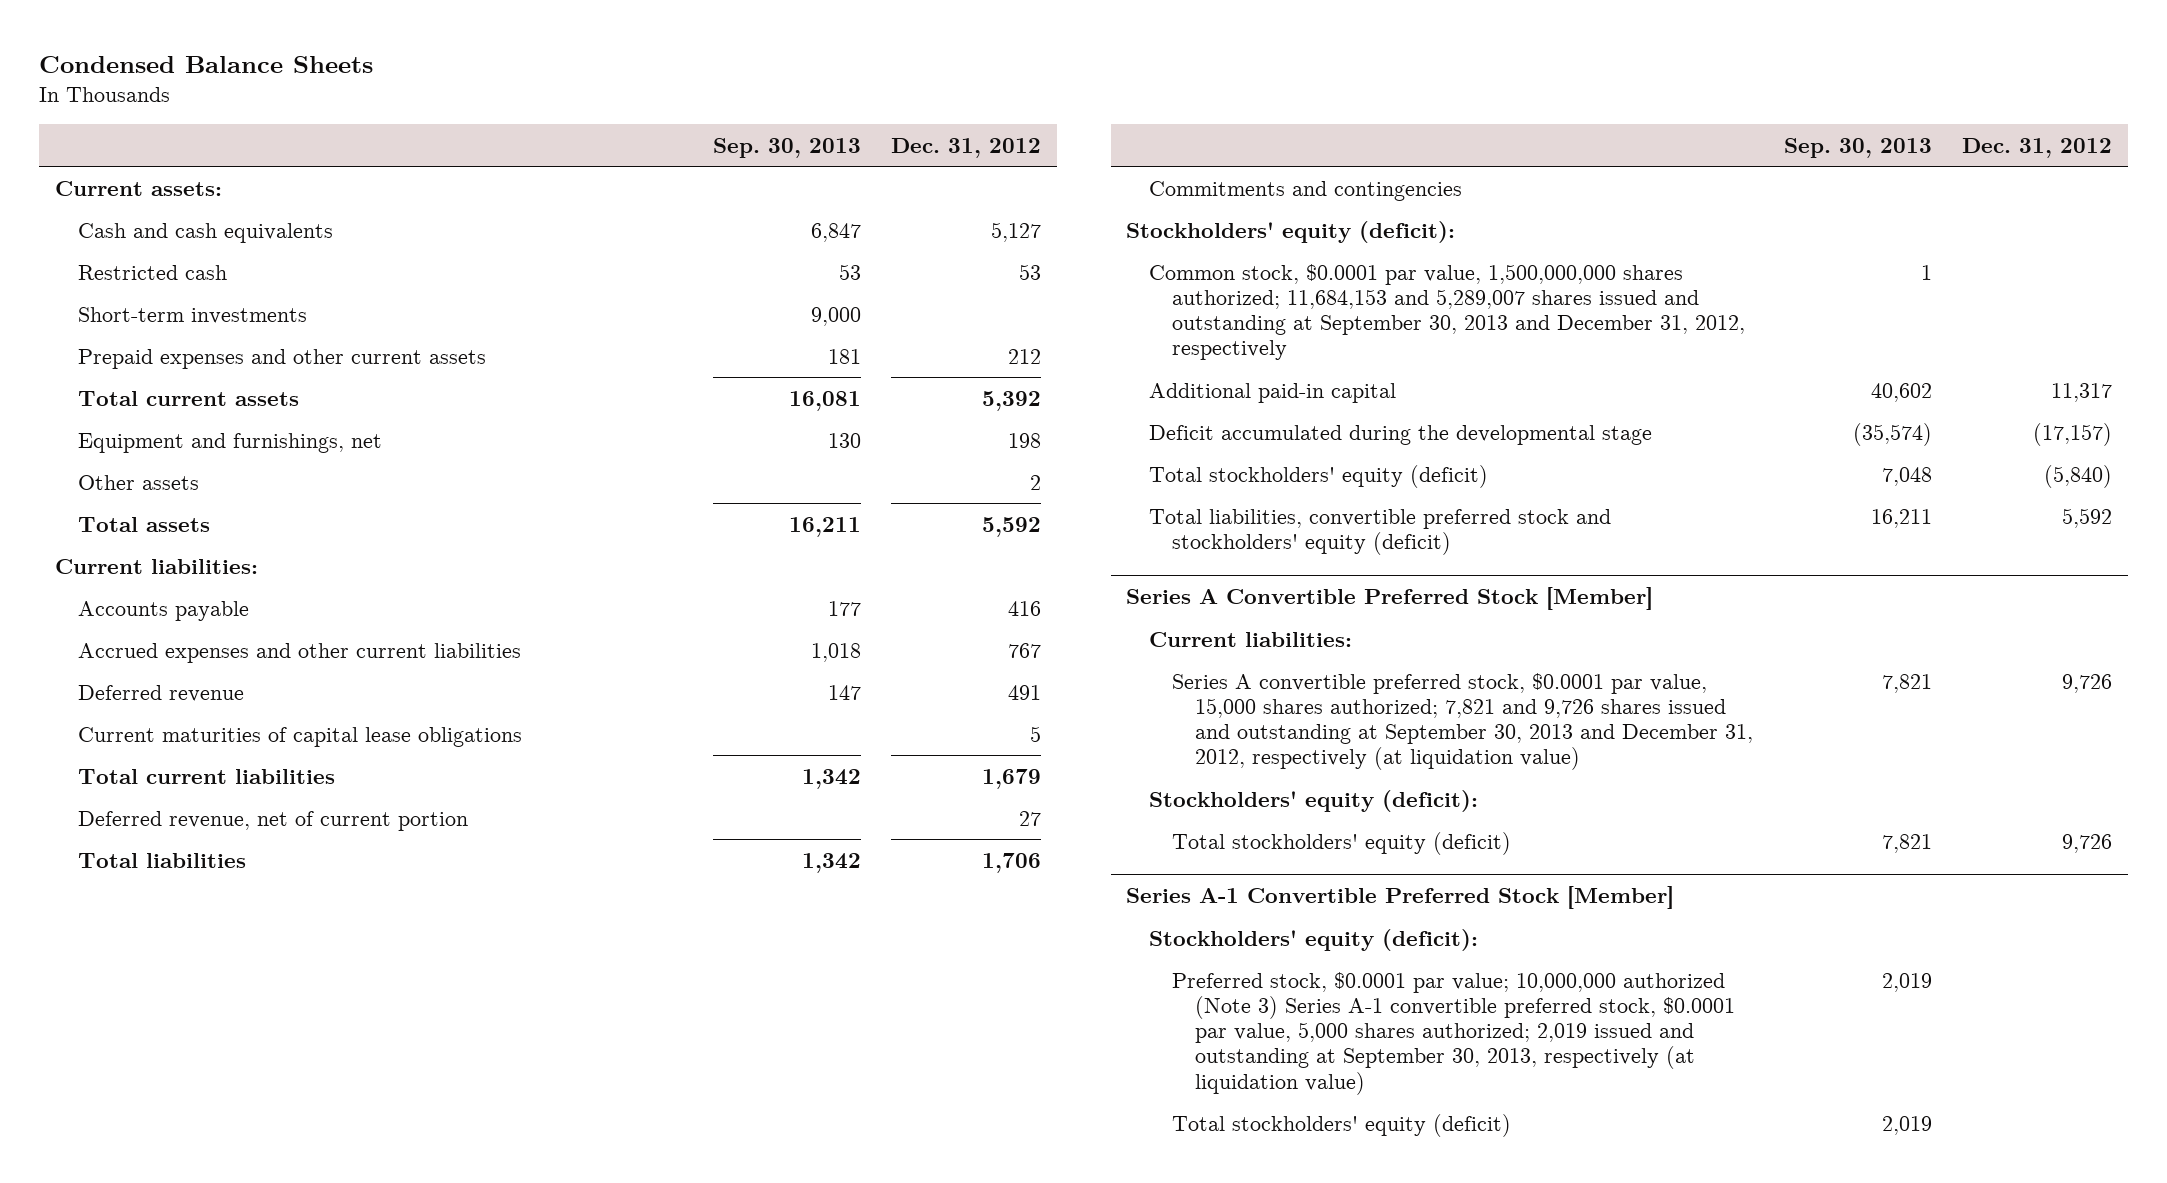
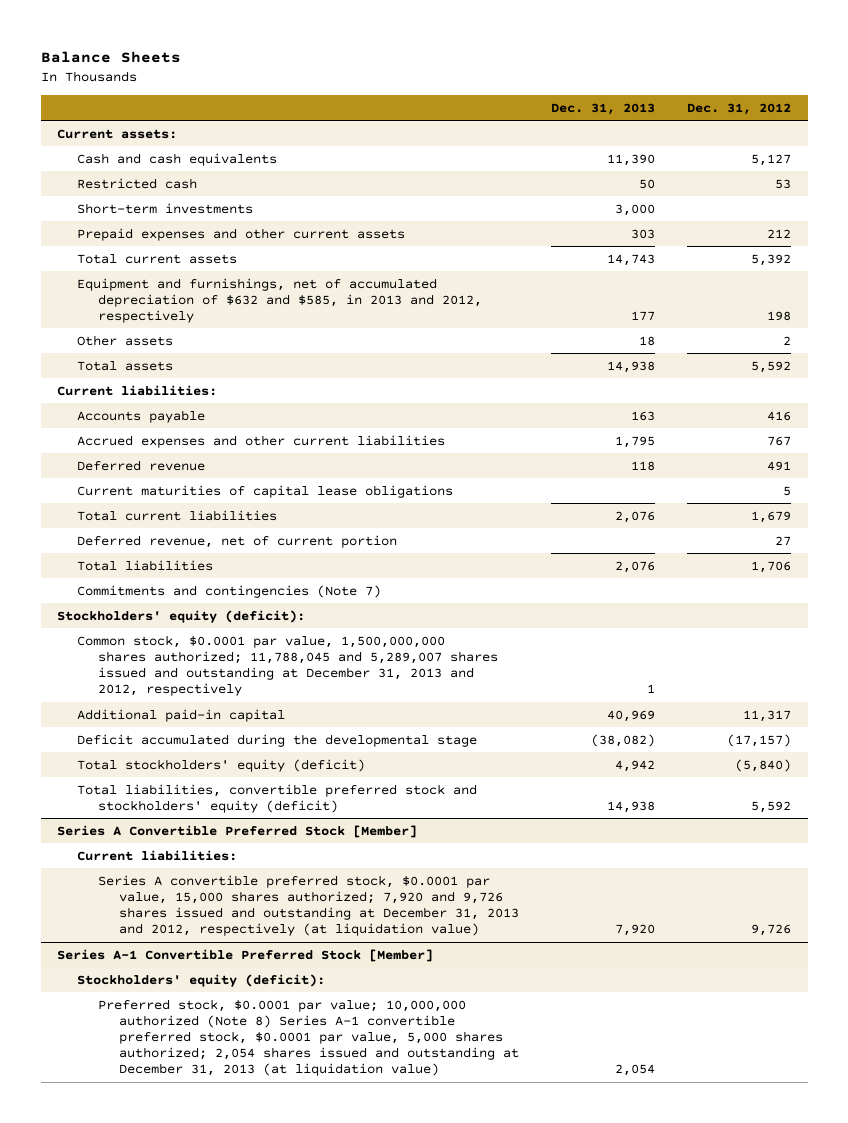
[39,56,374,74] Condensed Balance Sheets -> [40,51,181,64] Balance Sheets
[712,137,861,158] Sep. 30, 2013 -> none
none -> [551,102,656,115] Dec. 31, 2013
[77,432,382,453] Equipment and furnishings, net -> [77,277,483,323] Equipment and furnishings, net of accumulated depreciation of $632 and $585, in 2013 and 2012, respectively
[1149,180,1463,201] Commitments and contingencies -> [77,584,382,598] Commitments and contingencies (Note 7)
[1149,263,1746,361] Common stock, $0.0001 par value, 1,500,000,000 shares authorized; 11,684,153 and 5,289,007 shares issued and outstanding at September 30, 2013 and December 31, 2012, respectively -> [77,634,499,696] Common stock, $0.0001 par value, 1,500,000,000 shares authorized; 11,788,045 and 5,289,007 shares issued and outstanding at December 31, 2013 and 2012, respectively
[1149,789,1479,812] Stockholders' equity (deficit): -> none
[1172,831,1512,855] Total stockholders' equity (deficit) -> none
[1172,672,1754,771] Series A convertible preferred stock, $0.0001 par value, 15,000 shares authorized; 7,821 and 9,726 shares issued and outstanding at September 30, 2013 and December 31, 2012, respectively (at liquidation value) -> [98,874,519,936] Series A convertible preferred stock, $0.0001 par value, 15,000 shares authorized; 7,920 and 9,726 shares issued and outstanding at December 31, 2013 and 2012, respectively (at liquidation value)
[1172,1113,1512,1137] Total stockholders' equity (deficit) -> none
[1172,971,1736,1095] Preferred stock, $0.0001 par value; 10,000,000 authorized (Note 3) Series A-1 convertible preferred stock, $0.0001 par value, 5,000 shares authorized; 2,019 issued and outstanding at September 30, 2013, respectively (at liquidation value) -> [98,998,519,1077] Preferred stock, $0.0001 par value; 10,000,000 authorized (Note 8) Series A-1 convertible preferred stock, $0.0001 par value, 5,000 shares authorized; 2,054 shares issued and outstanding at December 31, 2013 (at liquidation value)

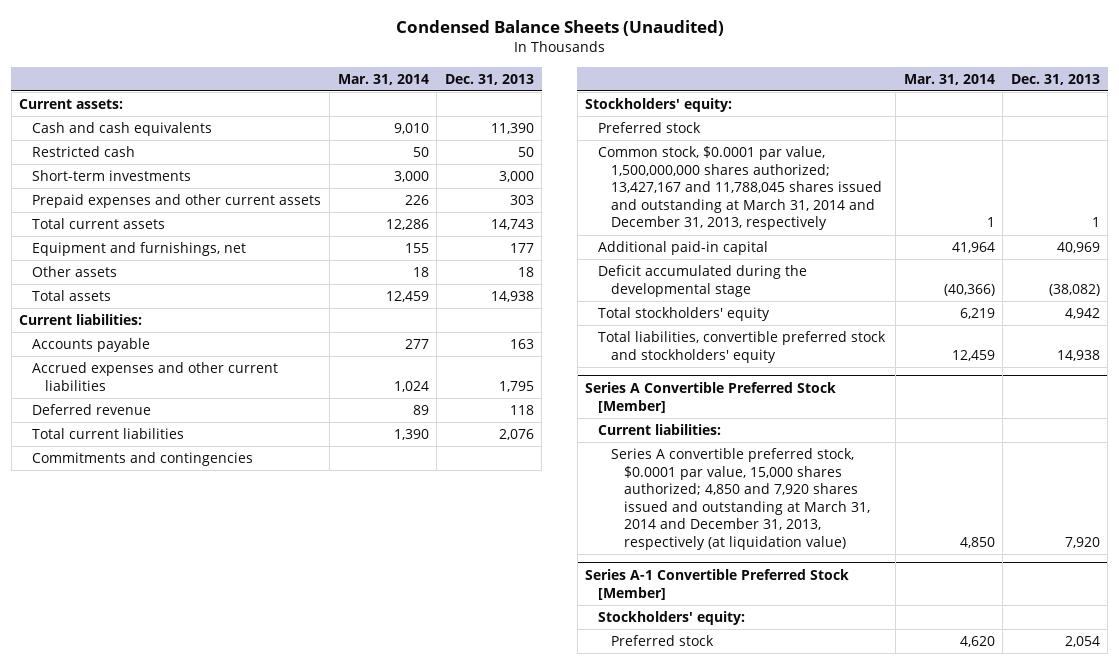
[40,51,181,64] Balance Sheets -> [395,20,724,37] Condensed Balance Sheets (Unaudited)
[687,102,792,115] Dec. 31, 2012 -> none
none -> [337,73,429,85] Mar. 31, 2014
[77,277,483,323] Equipment and furnishings, net of accumulated depreciation of $632 and $585, in 2013 and 2012, respectively -> [32,242,247,257] Equipment and furnishings, net
[77,484,454,498] Current maturities of capital lease obligations -> none
[77,534,398,548] Deferred revenue, net of current portion -> none
[77,559,214,571] Total liabilities -> none
[77,584,382,598] Commitments and contingencies (Note 7) -> [32,452,254,467] Commitments and contingencies
[56,609,305,623] Stockholders' equity (deficit): -> [585,98,733,113] Stockholders' equity:
none -> [598,122,702,134] Preferred stock
[77,634,499,696] Common stock, $0.0001 par value, 1,500,000,000 shares authorized; 11,788,045 and 5,289,007 shares issued and outstanding at December 31, 2013 and 2012, respectively -> [598,146,883,231] Common stock, $0.0001 par value, 1,500,000,000 shares authorized; 13,427,167 and 11,788,045 shares issued and outstanding at March 31, 2014 and December 31, 2013, respectively
[77,758,366,772] Total stockholders' equity (deficit) -> [598,307,771,322] Total stockholders' equity
[77,783,478,813] Total liabilities, convertible preferred stock and stockholders' equity (deficit) -> [598,331,887,363] Total liabilities, convertible preferred stock and stockholders' equity
[98,874,519,936] Series A convertible preferred stock, $0.0001 par value, 15,000 shares authorized; 7,920 and 9,726 shares issued and outstanding at December 31, 2013 and 2012, respectively (at liquidation value) -> [611,448,871,551] Series A convertible preferred stock, $0.0001 par value, 15,000 shares authorized; 4,850 and 7,920 shares issued and outstanding at March 31, 2014 and December 31, 2013, respectively (at liquidation value)
[77,973,326,987] Stockholders' equity (deficit): -> [598,611,746,626] Stockholders' equity:
[98,998,519,1077] Preferred stock, $0.0001 par value; 10,000,000 authorized (Note 8) Series A-1 convertible preferred stock, $0.0001 par value, 5,000 shares authorized; 2,054 shares issued and outstanding at December 31, 2013 (at liquidation value) -> [611,635,715,647] Preferred stock

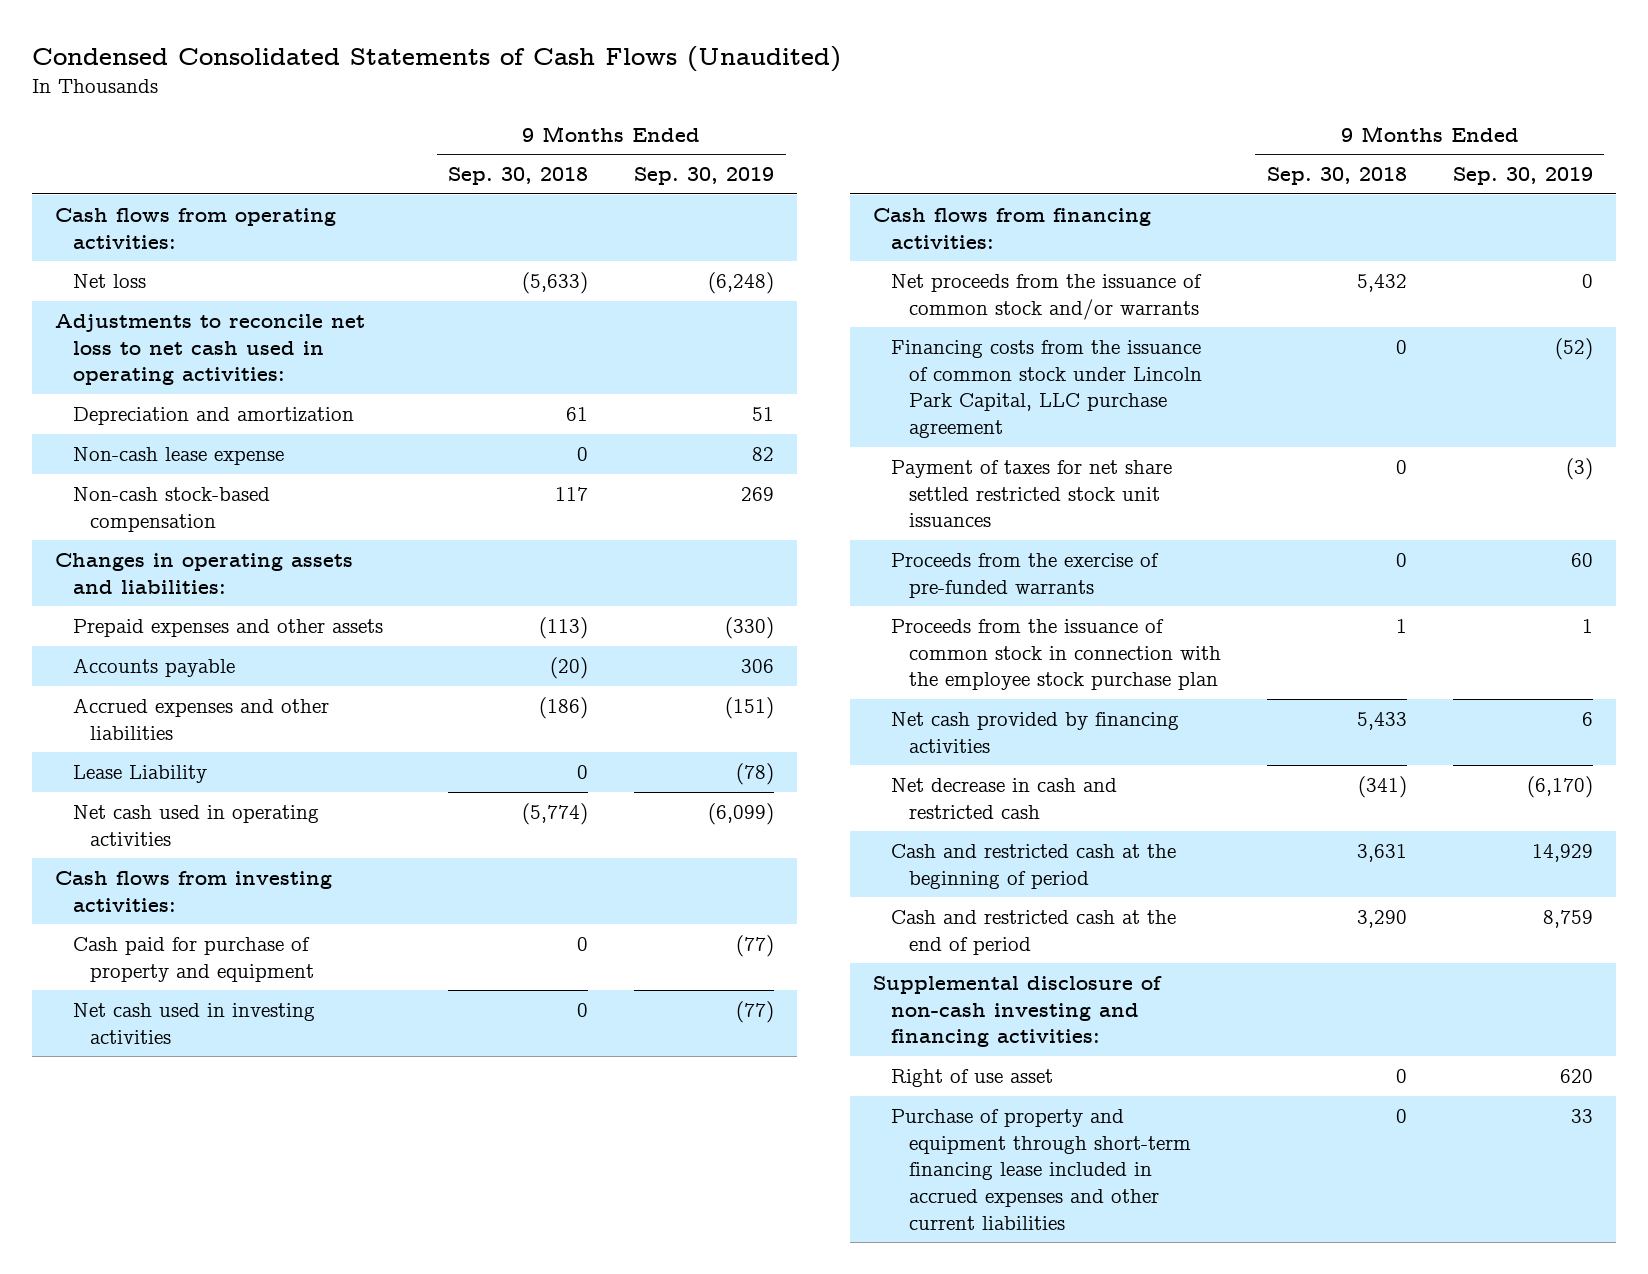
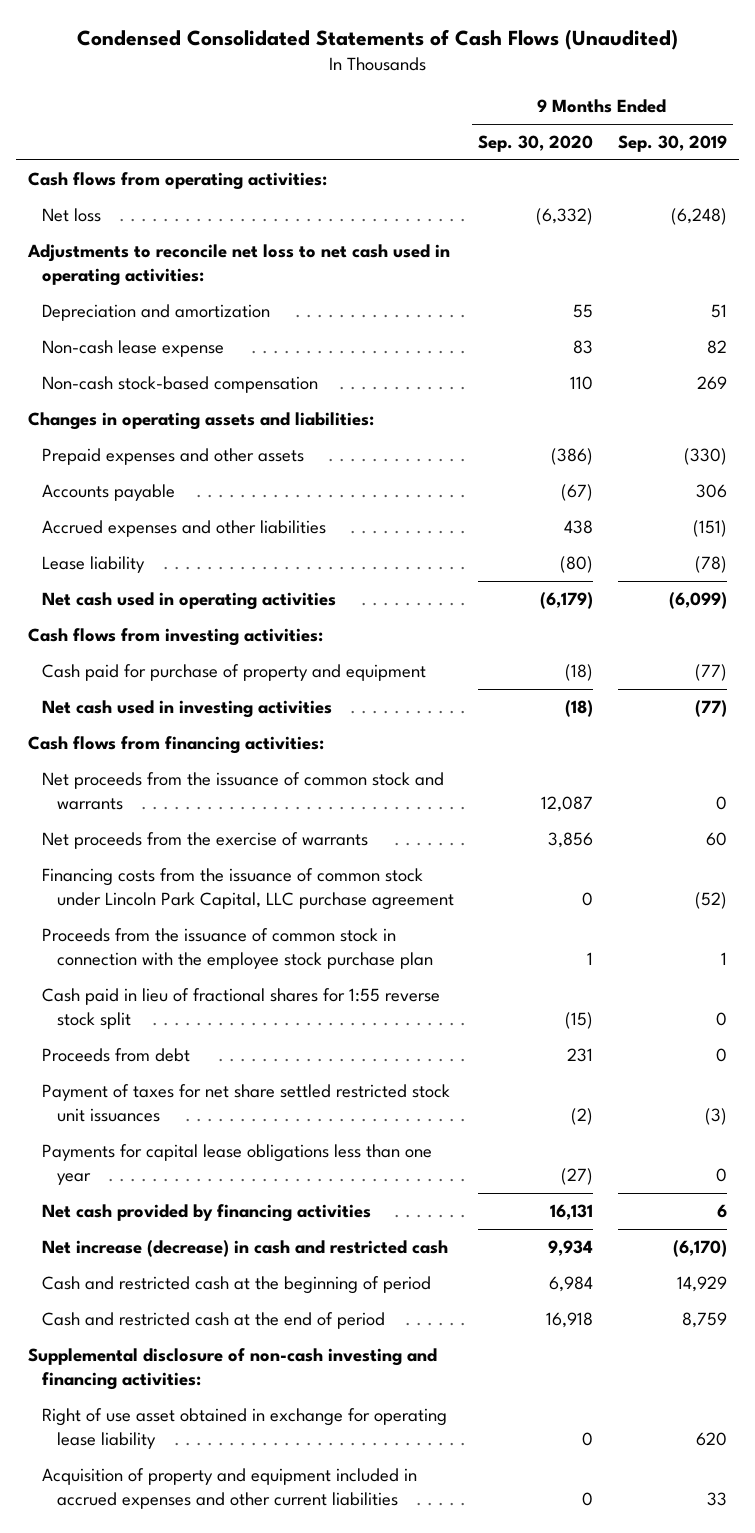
[448,167,589,186] Sep. 30, 2018 -> none
none -> [478,135,594,153] Sep. 30, 2020
[72,765,207,784] Lease Liability -> [42,555,146,573] Lease liability
[891,274,1203,320] Net proceeds from the issuance of common stock and/or warrants -> [42,771,445,810] Net proceeds from the issuance of common stock and warrants
none -> [42,831,369,849] Net proceeds from the exercise of warrants
[891,553,1160,598] Proceeds from the exercise of pre-funded warrants -> none
none -> [42,987,441,1029] Cash paid in lieu of fractional shares for 1:55 reverse stock split
none -> [42,1047,191,1062] Proceeds from debt
[891,460,1173,528] Payment of taxes for net share settled restricted stock unit issuances -> [42,1083,451,1122] Payment of taxes for net share settled restricted stock unit issuances
none -> [42,1143,433,1185] Payments for capital lease obligations less than one year
[891,778,1118,819] Net decrease in cash and restricted cash -> [42,1239,449,1257] Net increase (decrease) in cash and restricted cash
[891,1069,1054,1088] Right of use asset -> none
none -> [42,1407,448,1449] Right of use asset obtained in exchange for operating lease liability
[891,1109,1191,1230] Purchase of property and equipment through short-term financing lease included in accrued expenses and other current liabilities -> [42,1467,418,1509] Acquisition of property and equipment included in accrued expenses and other current liabilities

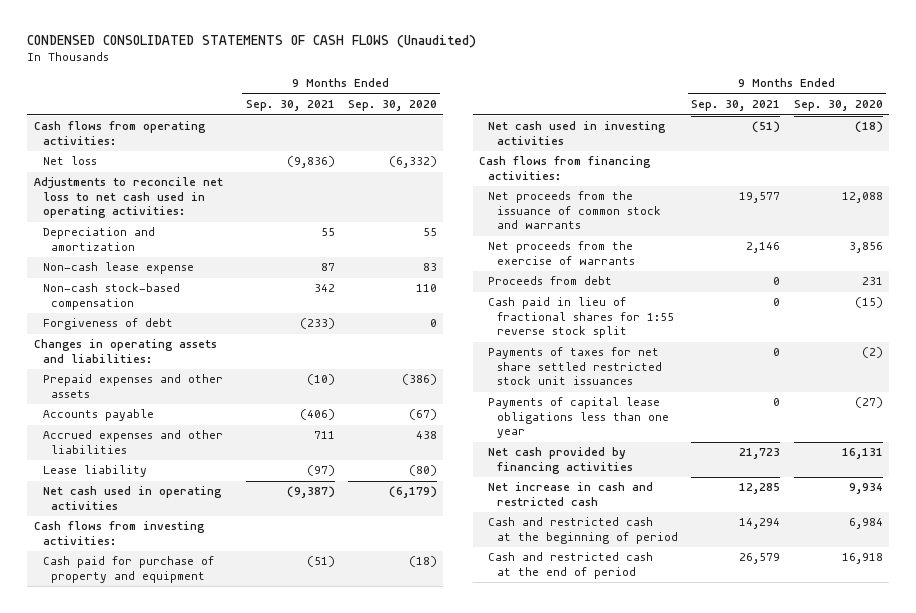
[76,28,678,50] Condensed Consolidated Statements of Cash Flows (Unaudited) -> [27,35,477,49] CONDENSED CONSOLIDATED STATEMENTS OF CASH FLOWS (Unaudited)
[617,135,727,153] Sep. 30, 2019 -> none
none -> [245,100,335,112] Sep. 30, 2021
none -> [42,318,173,331] Forgiveness of debt
[541,795,594,812] 12,087 -> [841,192,883,204] 12,088
[42,867,454,910] Financing costs from the issuance of common stock under Lincoln Park Capital, LLC purchase agreement -> none
[42,927,433,969] Proceeds from the issuance of common stock in connection with the employee stock purchase plan -> none
[42,987,441,1029] Cash paid in lieu of fractional shares for 1:55 reverse stock split -> [488,297,675,339] Cash paid in lieu of fractional shares for 1:55 reverse stock split
[42,1083,451,1122] Payment of taxes for net share settled restricted stock unit issuances -> [488,347,663,386] Payments of taxes for net share settled restricted stock unit issuances
[42,1143,433,1185] Payments for capital lease obligations less than one year -> [488,397,670,439] Payments of capital lease obligations less than one year
[42,1239,449,1257] Net increase (decrease) in cash and restricted cash -> [488,482,654,506] Net increase in cash and restricted cash
[28,1347,438,1390] Supplemental disclosure of non-cash investing and financing activities: -> none
[42,1407,448,1449] Right of use asset obtained in exchange for operating lease liability -> none
[42,1467,418,1509] Acquisition of property and equipment included in accrued expenses and other current liabilities -> none

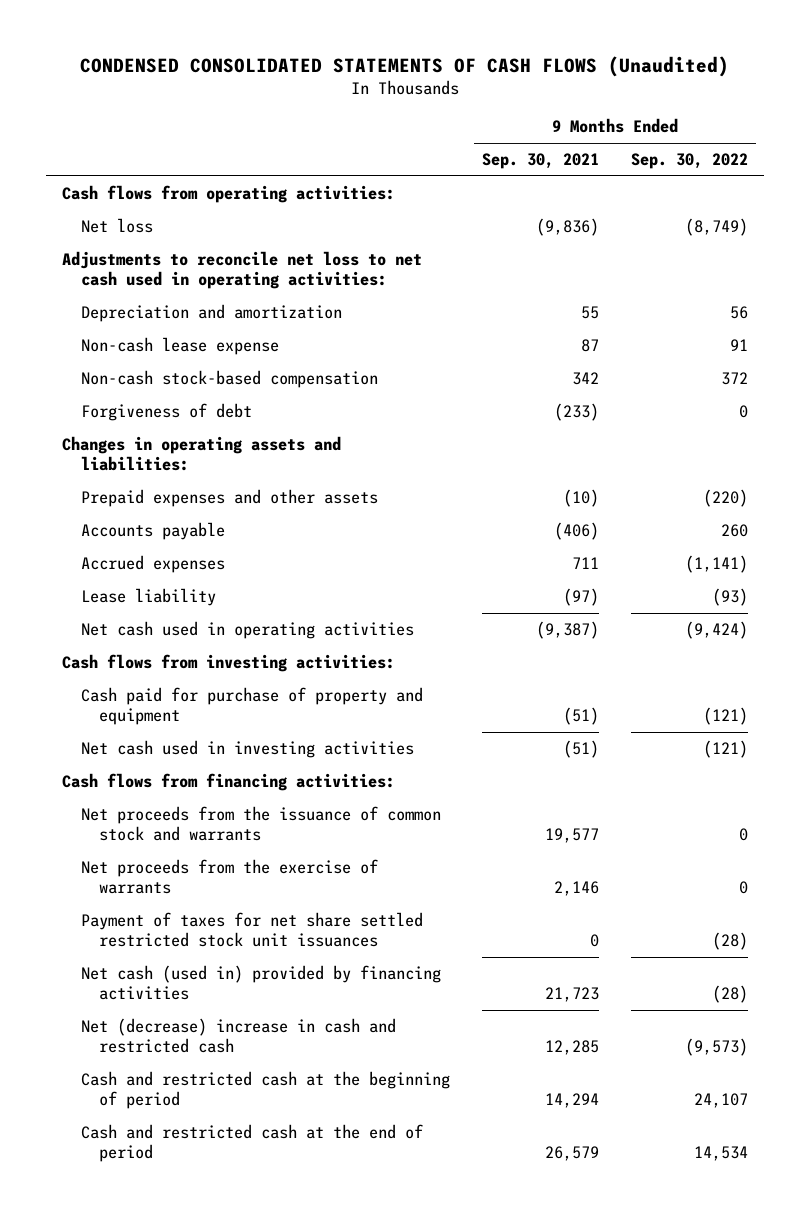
[347,100,437,112] Sep. 30, 2020 -> none
none -> [631,153,749,170] Sep. 30, 2022
[42,430,223,454] Accrued expenses and other liabilities -> [80,555,225,574] Accrued expenses
[488,276,613,286] Proceeds from debt -> none
[488,297,675,339] Cash paid in lieu of fractional shares for 1:55 reverse stock split -> none
[488,397,670,439] Payments of capital lease obligations less than one year -> none
[488,347,663,386] Payments of taxes for net share settled restricted stock unit issuances -> [80,912,423,948] Payment of taxes for net share settled restricted stock unit issuances
[488,447,634,474] Net cash provided by financing activities -> [80,965,441,1001] Net cash (used in) provided by financing activities
[488,482,654,506] Net increase in cash and restricted cash -> [80,1018,396,1054] Net (decrease) increase in cash and restricted cash

